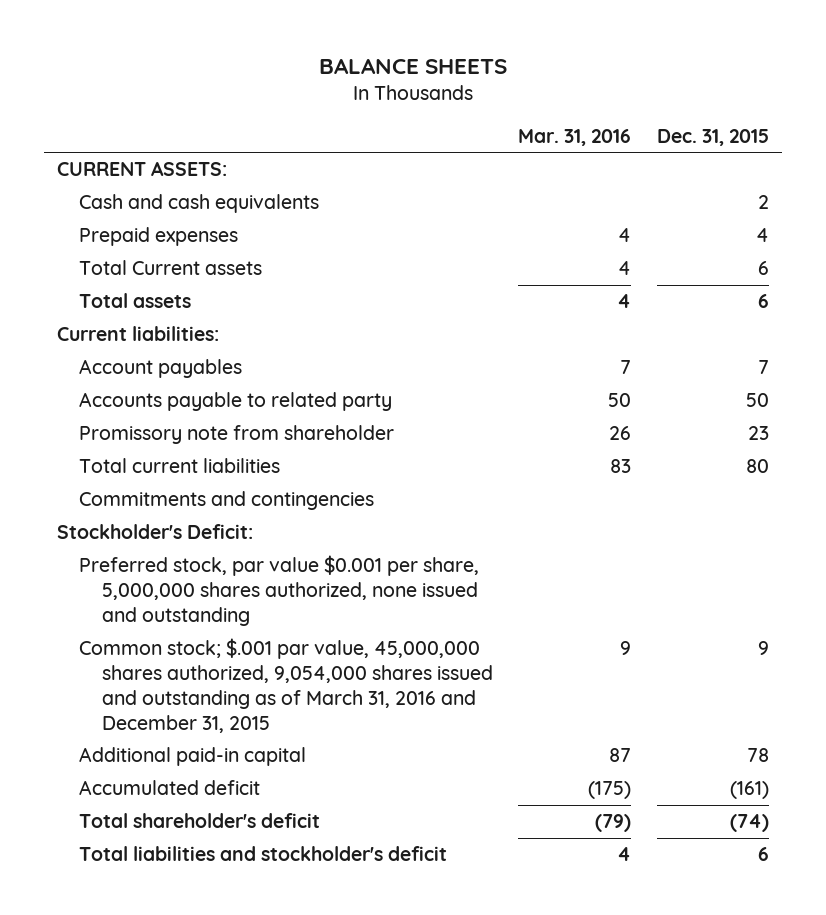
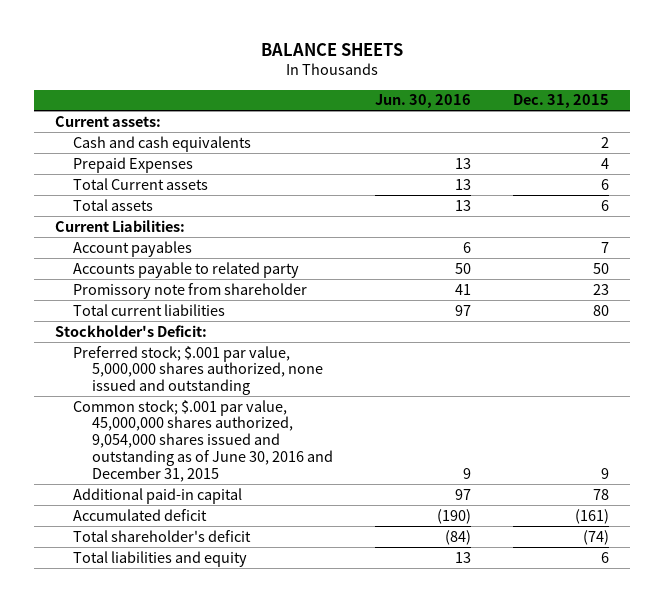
[518,128,632,146] Mar. 31, 2016 -> none
none -> [374,94,471,109] Jun. 30, 2016
[56,161,227,177] CURRENT ASSETS: -> [54,115,161,127] Current assets:
[79,227,239,247] Prepaid expenses -> [73,156,194,173] Prepaid Expenses
[56,326,219,342] Current liabilities: -> [54,219,185,232] Current Liabilities:
[79,491,375,511] Commitments and contingencies -> none
[79,555,480,627] Preferred stock, par value $0.001 per share, 5,000,000 shares authorized, none issued and outstanding -> [73,345,324,396] Preferred stock; $.001 par value, 5,000,000 shares authorized, none issued and outstanding
[79,638,493,734] Common stock; $.001 par value, 45,000,000 shares authorized, 9,054,000 shares issued and outstanding as of March 31, 2016 and December 31, 2015 -> [73,399,334,482] Common stock; $.001 par value, 45,000,000 shares authorized, 9,054,000 shares issued and outstanding as of June 30, 2016 and December 31, 2015
[79,846,448,862] Total liabilities and stockholder's deficit -> [73,550,248,567] Total liabilities and equity

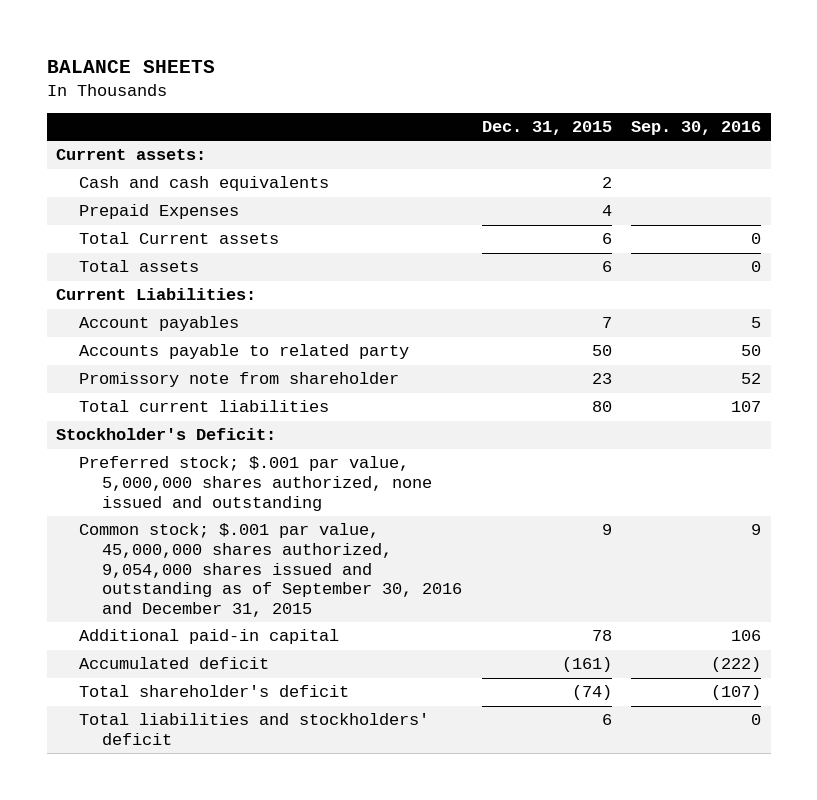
[374,94,471,109] Jun. 30, 2016 -> none
none -> [631,121,762,136] Sep. 30, 2016
[73,399,334,482] Common stock; $.001 par value, 45,000,000 shares authorized, 9,054,000 shares issued and outstanding as of June 30, 2016 and December 31, 2015 -> [79,523,463,617] Common stock; $.001 par value, 45,000,000 shares authorized, 9,054,000 shares issued and outstanding as of September 30, 2016 and December 31, 2015
[73,550,248,567] Total liabilities and equity -> [79,713,430,745] Total liabilities and stockholders' deficit

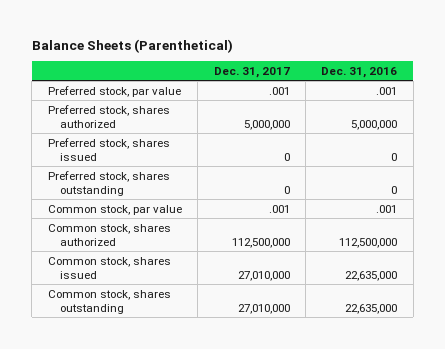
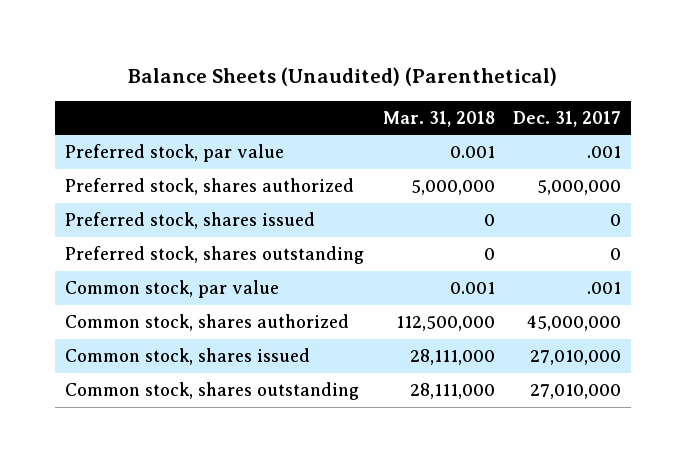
[31,38,233,53] Balance Sheets (Parenthetical) -> [128,66,558,86] Balance Sheets (Unaudited) (Parenthetical)
[321,66,398,78] Dec. 31, 2016 -> none
none -> [382,110,495,127] Mar. 31, 2018
[231,237,290,248] 112,500,000 -> [527,314,622,331] 45,000,000

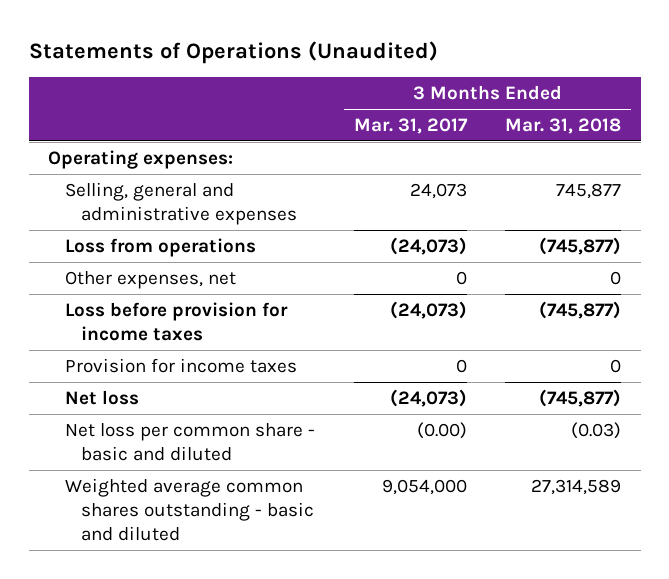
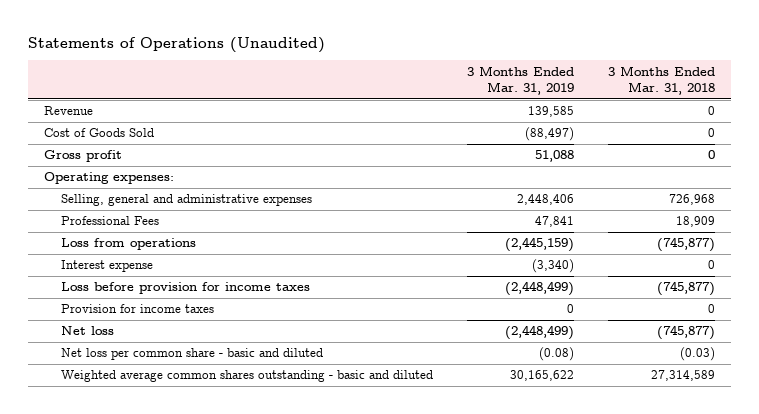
[353,117,468,134] Mar. 31, 2017 -> none
none -> [466,65,574,96] 3 Months Ended Mar. 31, 2019
none -> [44,106,94,116] Revenue
none -> [44,128,155,138] Cost of Goods Sold
none -> [44,150,123,163] Gross profit
[556,182,622,199] 745,877 -> [668,194,715,206] 726,968
none -> [61,216,160,226] Professional Fees
[64,270,236,289] Other expenses, net -> none
none -> [61,260,154,273] Interest expense

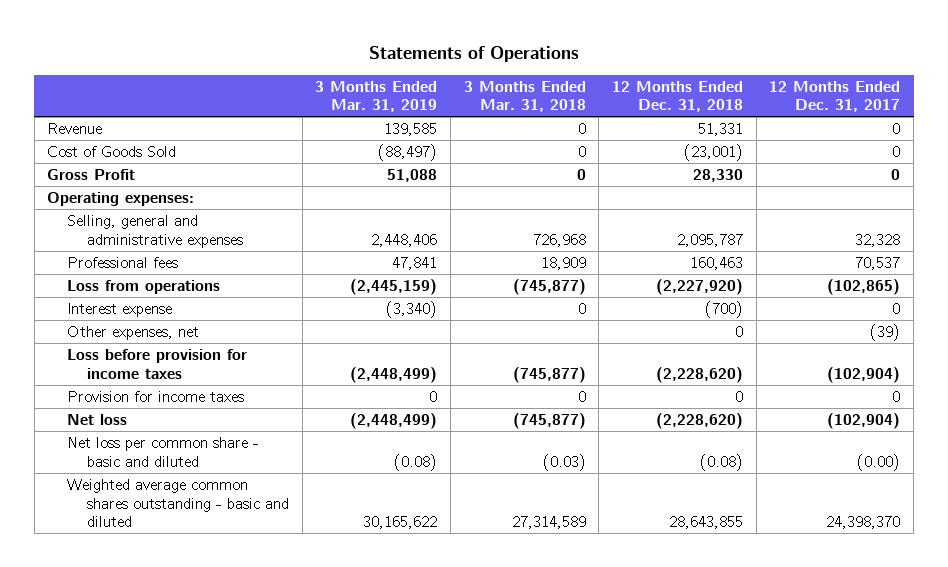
[27,36,325,53] Statements of Operations (Unaudited) -> [368,45,579,62] Statements of Operations
none -> [611,80,743,113] 12 Months Ended Dec. 31, 2018
none -> [769,80,901,113] 12 Months Ended Dec. 31, 2017
[44,150,123,163] Gross profit -> [47,169,136,181] Gross Profit
[61,216,160,226] Professional Fees -> [67,257,179,269] Professional fees
none -> [67,326,200,341] Other expenses, net

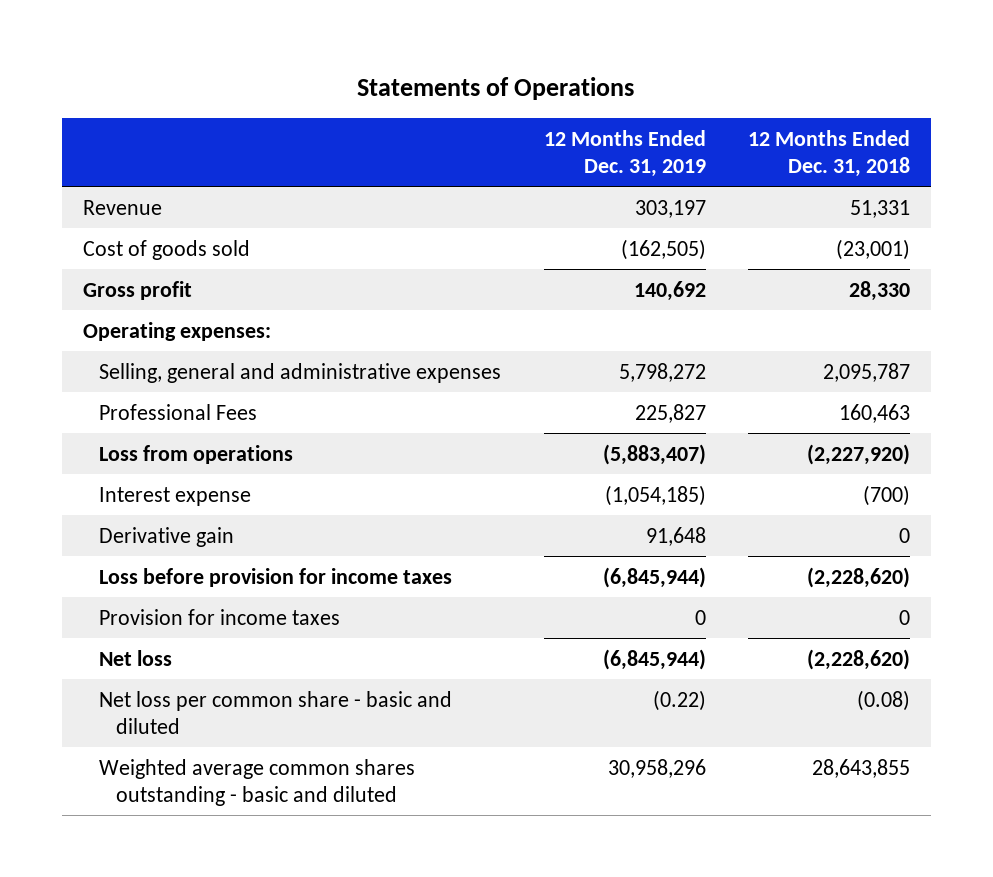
[315,80,438,113] 3 Months Ended Mar. 31, 2019 -> none
[463,80,586,113] 3 Months Ended Mar. 31, 2018 -> none
[769,80,901,113] 12 Months Ended Dec. 31, 2017 -> none
none -> [543,129,706,177] 12 Months Ended Dec. 31, 2019
[47,146,177,158] Cost of Goods Sold -> [83,239,251,260] Cost of goods sold
[47,169,136,181] Gross Profit -> [83,280,193,300] Gross profit
[67,257,179,269] Professional fees -> [99,403,258,420] Professional Fees
[67,326,200,341] Other expenses, net -> none
none -> [99,526,235,547] Derivative gain

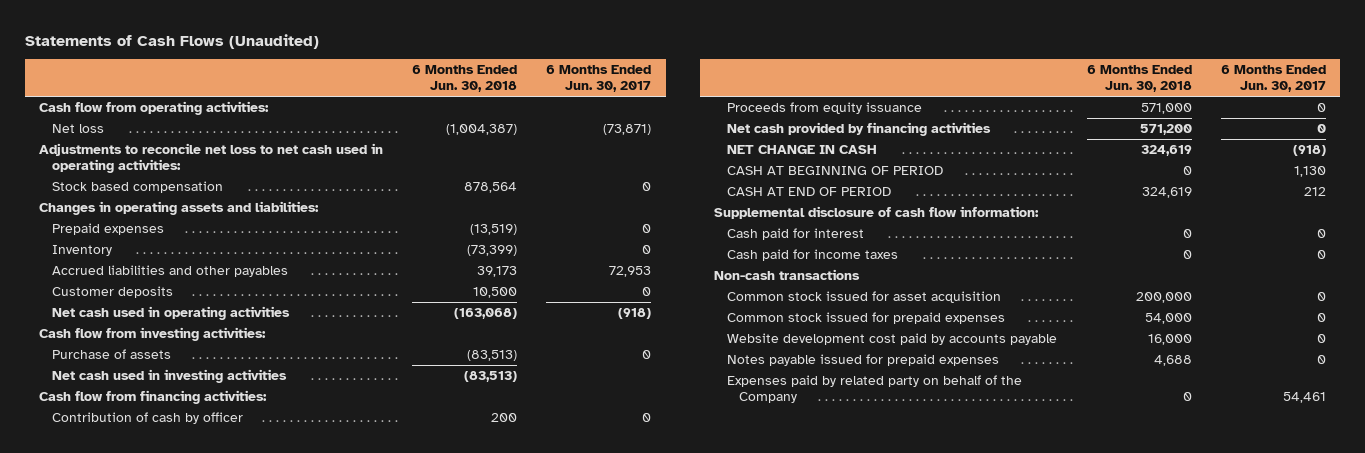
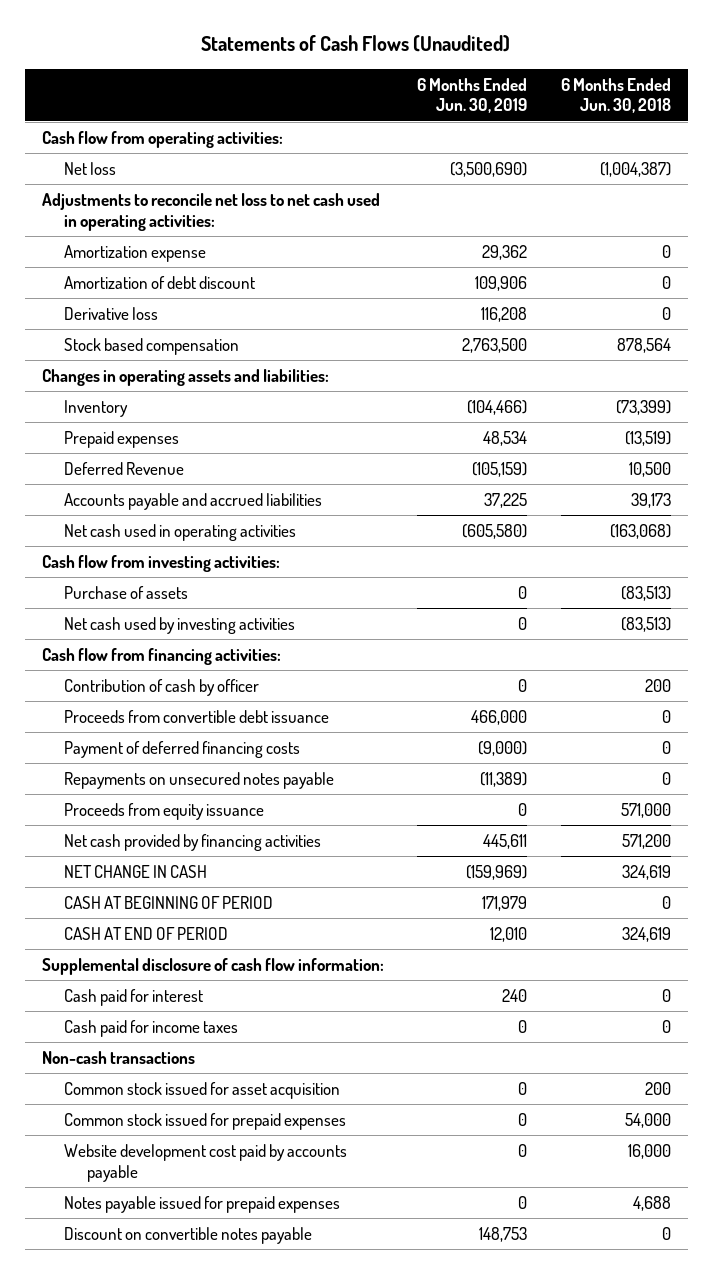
[546,65,652,93] 6 Months Ended Jun. 30, 2017 -> none
none -> [417,77,528,114] 6 Months Ended Jun. 30, 2019
none -> [64,244,207,262] Amortization expense
none -> [64,275,256,289] Amortization of debt discount
none -> [64,306,159,320] Derivative loss
[51,285,173,298] Customer deposits -> none
[51,222,164,235] Prepaid expenses -> [64,430,180,448] Prepaid expenses
none -> [64,461,185,475] Deferred Revenue
[51,264,288,277] Accrued liabilities and other payables -> [64,492,323,510] Accounts payable and accrued liabilities
[51,368,287,383] Net cash used in investing activities -> [64,616,296,634] Net cash used by investing activities
none -> [64,709,330,723] Proceeds from convertible debt issuance
none -> [64,740,301,758] Payment of deferred financing costs
none -> [64,771,335,789] Repayments on unsecured notes payable
[1136,291,1193,303] 200,000 -> [645,1081,672,1095] 200
[726,374,1022,403] Expenses paid by related party on behalf of the Company -> none
none -> [64,1226,313,1244] Discount on convertible notes payable

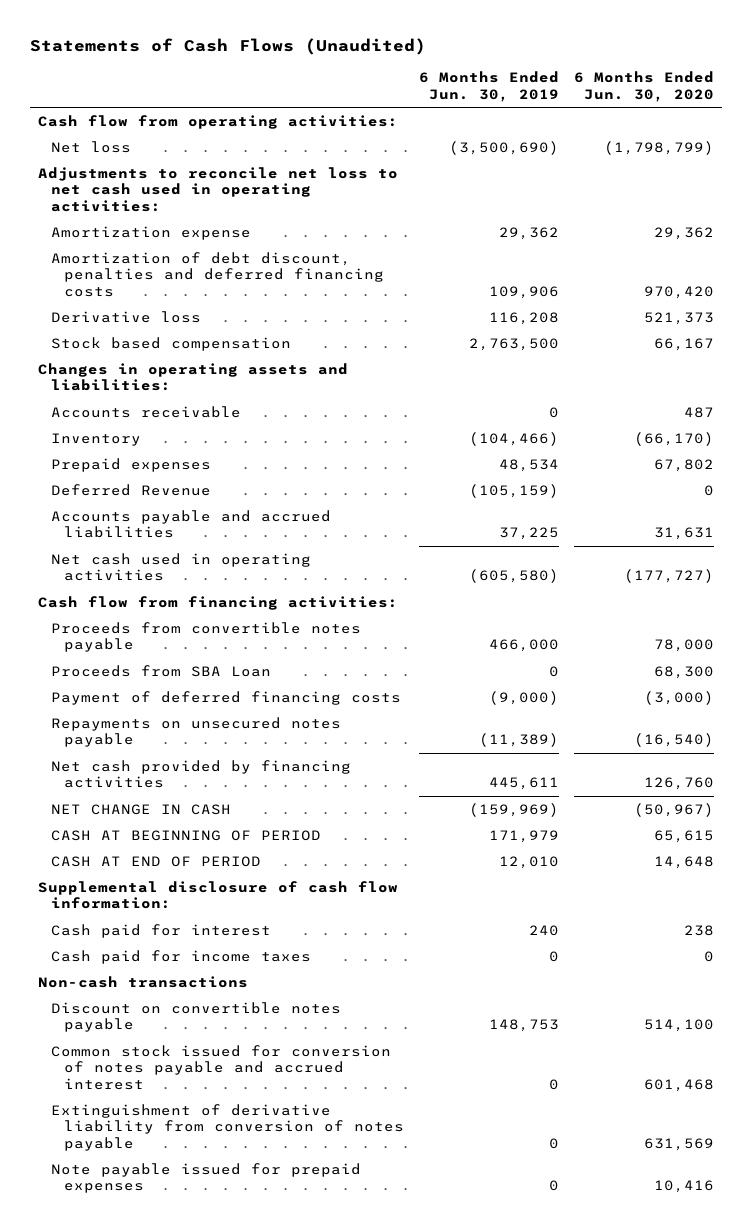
[561,77,672,114] 6 Months Ended Jun. 30, 2018 -> none
none -> [574,71,715,103] 6 Months Ended Jun. 30, 2020
[64,275,256,289] Amortization of debt discount -> [50,251,384,298] Amortization of debt discount, penalties and deferred financing costs
none -> [50,405,241,418] Accounts receivable
[41,554,280,572] Cash flow from investing activities: -> none
[64,585,189,599] Purchase of assets -> none
[64,616,296,634] Net cash used by investing activities -> none
[64,678,260,696] Contribution of cash by officer -> none
[64,709,330,723] Proceeds from convertible debt issuance -> [50,621,361,653] Proceeds from convertible notes payable
none -> [50,664,271,677] Proceeds from SBA Loan
[64,802,265,820] Proceeds from equity issuance -> none
[64,1081,341,1099] Common stock issued for asset acquisition -> none
[64,1112,347,1130] Common stock issued for prepaid expenses -> none
[64,1143,348,1182] Website development cost paid by accounts payable -> none
[64,1195,341,1213] Notes payable issued for prepaid expenses -> none
none -> [50,1044,391,1091] Common stock issued for conversion of notes payable and accrued interest
none -> [50,1103,404,1152] Extinguishment of derivative liability from conversion of notes payable
none -> [50,1162,361,1194] Note payable issued for prepaid expenses

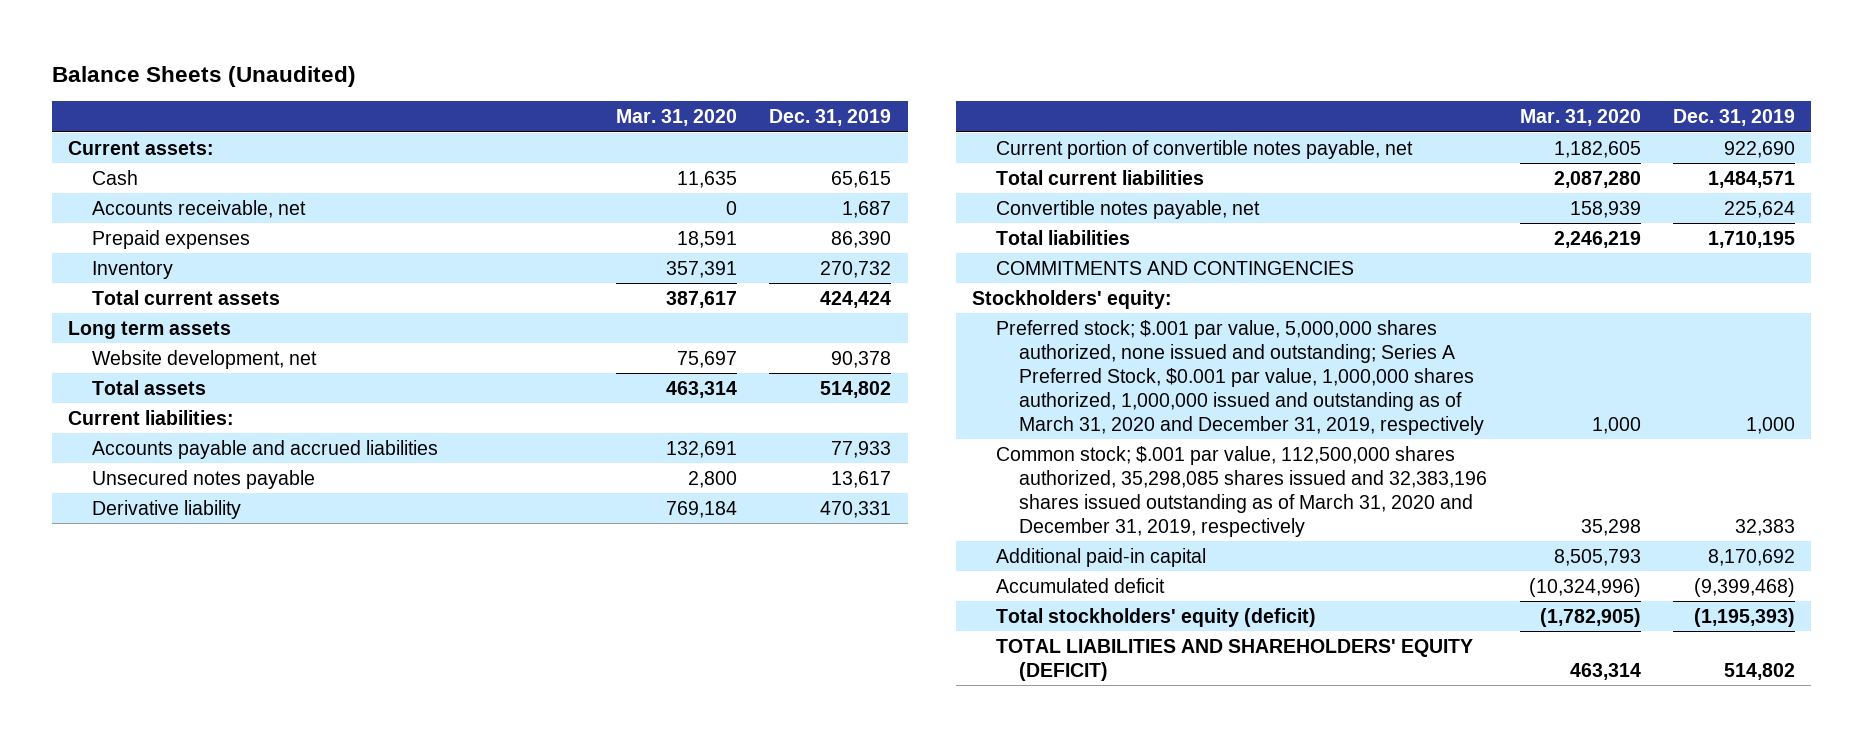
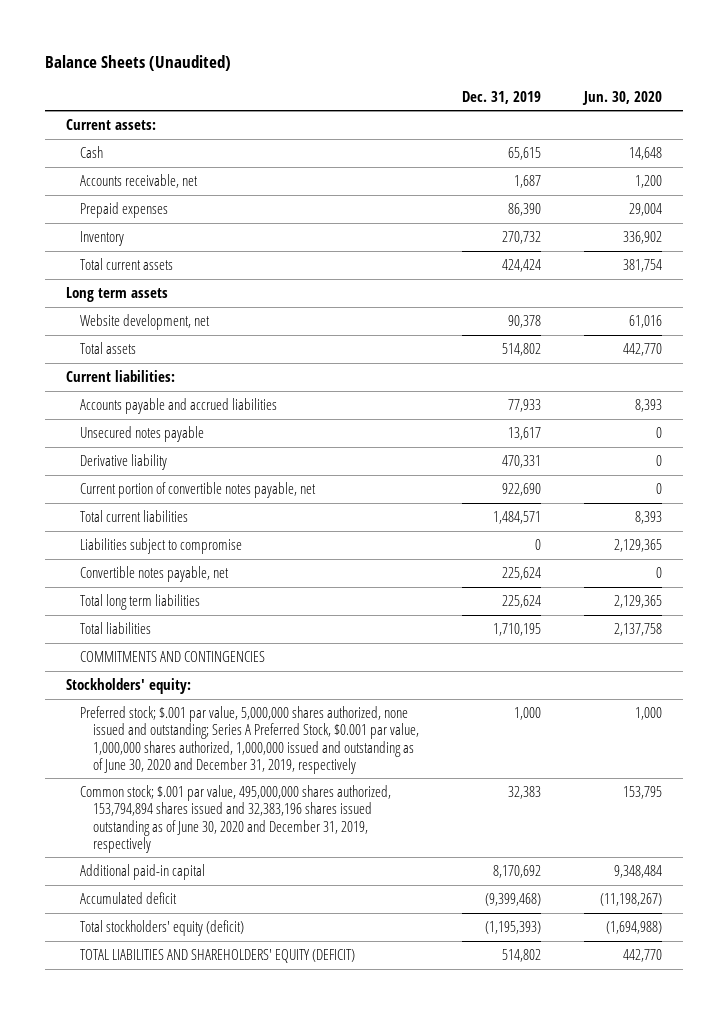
[615,109,737,127] Mar. 31, 2020 -> none
none -> [581,90,662,105] Jun. 30, 2020
none -> [79,538,242,555] Liabilities subject to compromise
none -> [79,594,200,611] Total long term liabilities
[995,319,1485,435] Preferred stock; $.001 par value, 5,000,000 shares authorized, none issued and outstanding; Series A Preferred Stock, $0.001 par value, 1,000,000 shares authorized, 1,000,000 issued and outstanding as of March 31, 2020 and December 31, 2019, respectively -> [79,706,419,774] Preferred stock; $.001 par value, 5,000,000 shares authorized, none issued and outstanding; Series A Preferred Stock, $0.001 par value, 1,000,000 shares authorized, 1,000,000 issued and outstanding as of June 30, 2020 and December 31, 2019, respectively
[995,445,1488,537] Common stock; $.001 par value, 112,500,000 shares authorized, 35,298,085 shares issued and 32,383,196 shares issued outstanding as of March 31, 2020 and December 31, 2019, respectively -> [79,785,391,853] Common stock; $.001 par value, 495,000,000 shares authorized, 153,794,894 shares issued and 32,383,196 shares issued outstanding as of June 30, 2020 and December 31, 2019, respectively

